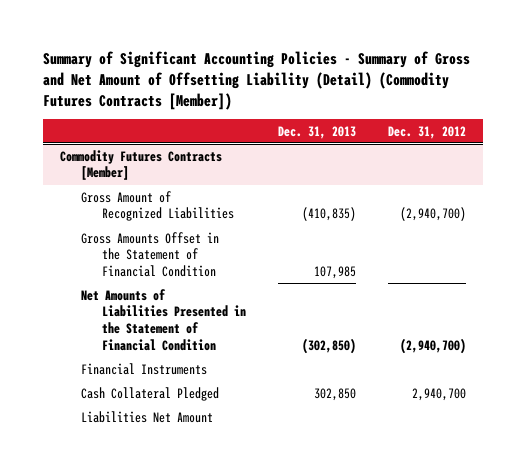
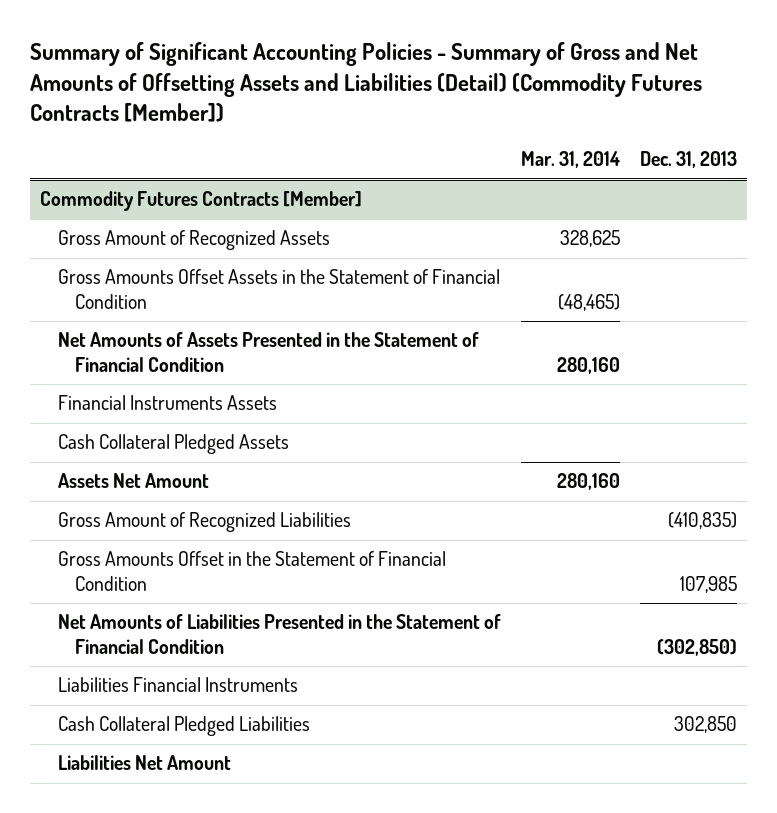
[43,51,471,110] Summary of Significant Accounting Policies - Summary of Gross and Net Amount of Offsetting Liability (Detail) (Commodity Futures Contracts [Member]) -> [30,42,703,122] Summary of Significant Accounting Policies - Summary of Gross and Net Amounts of Offsetting Assets and Liabilities (Detail) (Commodity Futures Contracts [Member])
[388,125,467,139] Dec. 31, 2012 -> none
none -> [520,151,620,169] Mar. 31, 2014
none -> [57,230,330,251] Gross Amount of Recognized Assets
none -> [57,269,500,310] Gross Amounts Offset Assets in the Statement of Financial Condition
none -> [57,332,479,373] Net Amounts of Assets Presented in the Statement of Financial Condition
none -> [57,395,277,411] Financial Instruments Assets
none -> [57,434,289,455] Cash Collateral Pledged Assets
none -> [57,473,209,489] Assets Net Amount
[80,362,207,375] Financial Instruments -> [57,677,298,693] Liabilities Financial Instruments
[80,386,219,401] Cash Collateral Pledged -> [57,716,310,737] Cash Collateral Pledged Liabilities

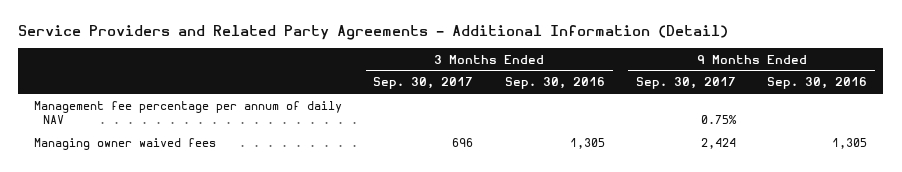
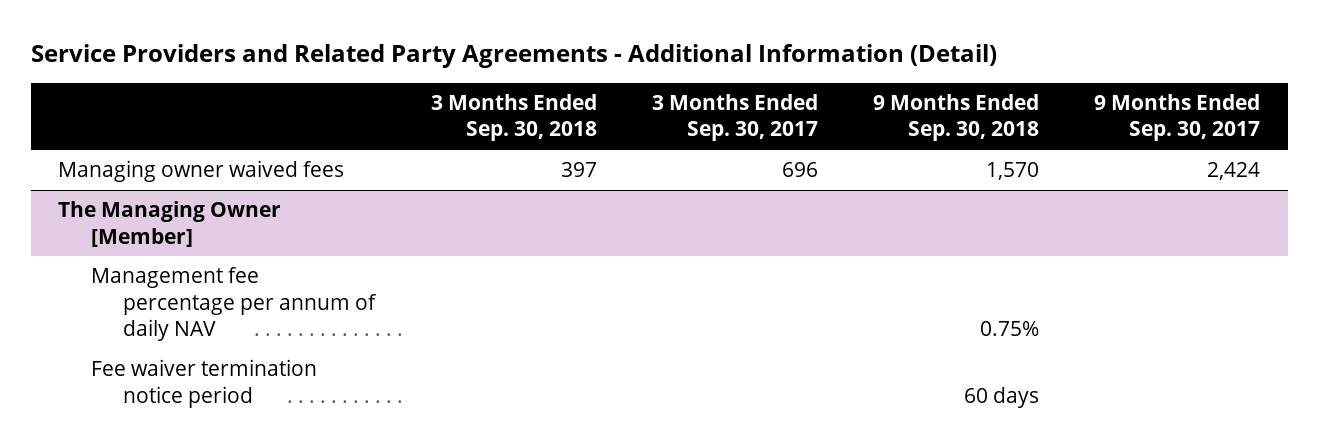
[504,77,605,90] Sep. 30, 2016 -> none
[767,77,868,90] Sep. 30, 2016 -> none
none -> [430,93,597,142] 3 Months Ended Sep. 30, 2018
none -> [873,93,1040,142] 9 Months Ended Sep. 30, 2018
[34,100,343,125] Management fee percentage per annum of daily NAV -> none
none -> [58,201,282,247] The Managing Owner [Member]
none -> [90,267,378,342] Management fee percentage per annum of daily NAV
none -> [90,359,317,408] Fee waiver termination notice period

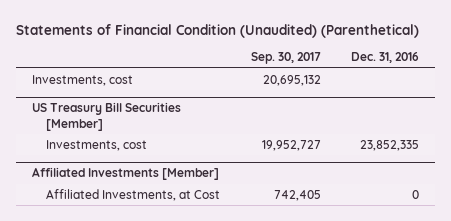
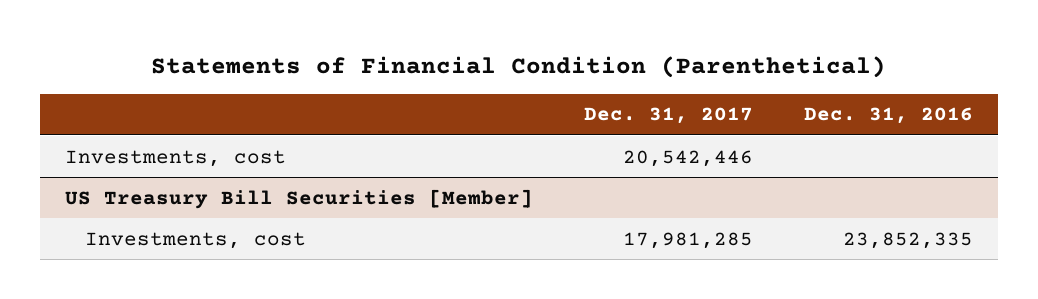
[16,23,420,38] Statements of Financial Condition (Unaudited) (Parenthetical) -> [151,55,887,78] Statements of Financial Condition (Parenthetical)
[250,52,321,65] Sep. 30, 2017 -> none
none -> [584,107,754,125] Dec. 31, 2017
[31,167,219,181] Affiliated Investments [Member] -> none
[45,188,220,201] Affiliated Investments, at Cost -> none

